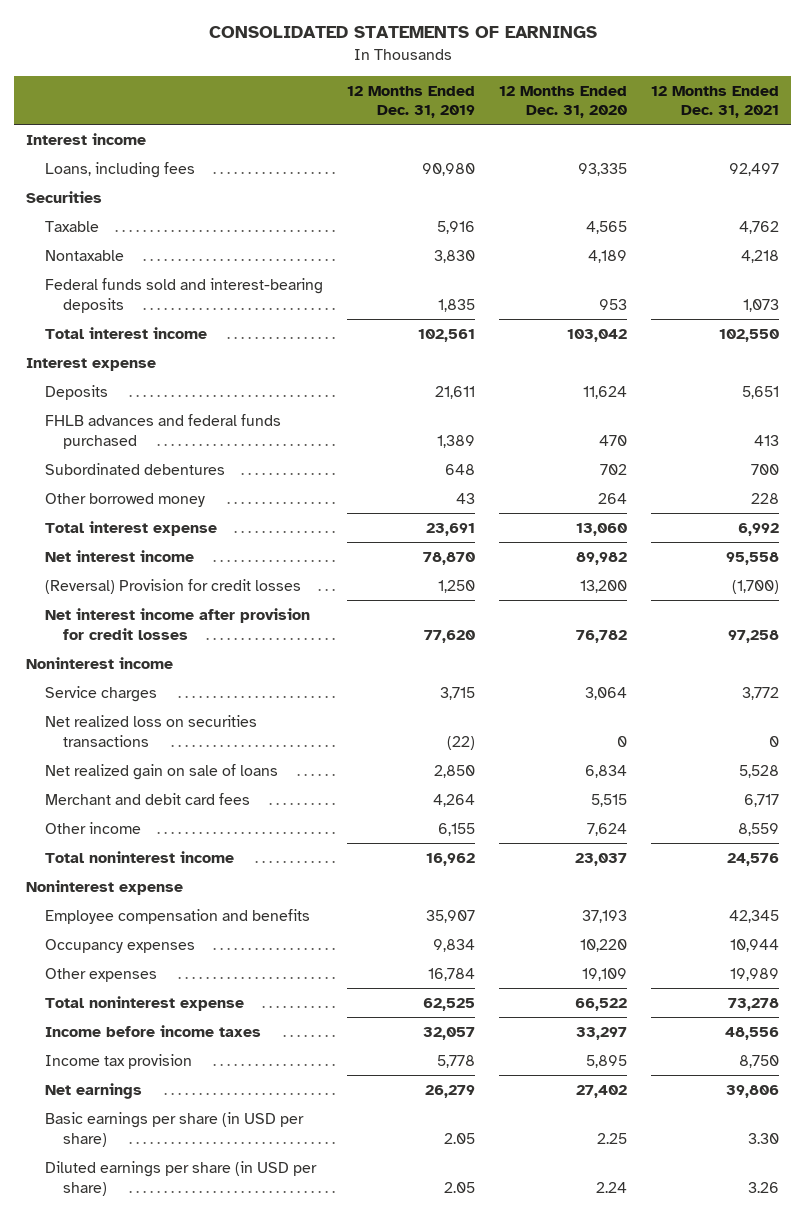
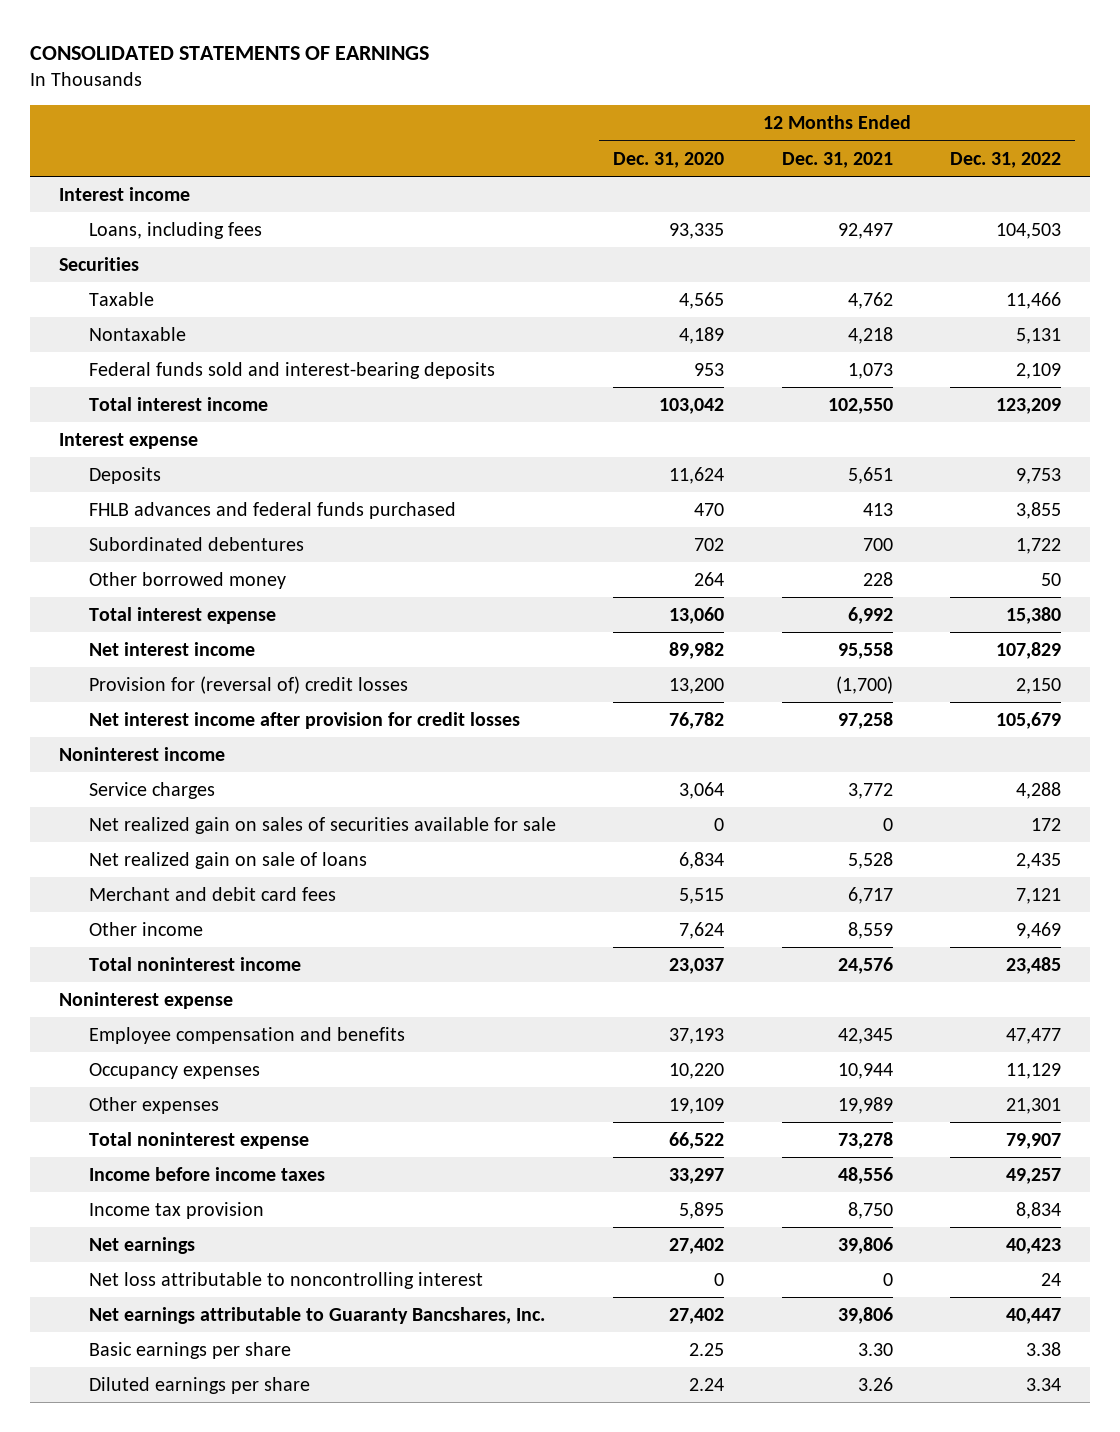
[346,85,475,119] 12 Months Ended Dec. 31, 2019 -> none
none -> [949,151,1061,168] Dec. 31, 2022
[44,579,301,595] (Reversal) Provision for credit losses -> [88,675,408,694] Provision for (reversal of) credit losses
[44,715,257,747] Net realized loss on securities transactions -> none
none -> [88,816,556,834] Net realized gain on sales of securities available for sale
none -> [88,1271,483,1289] Net loss attributable to noncontrolling interest
none -> [88,1306,545,1324] Net earnings attributable to Guaranty Bancshares, Inc.
[44,1112,304,1147] Basic earnings per share (in USD per share) -> [88,1341,291,1359] Basic earnings per share
[44,1161,317,1196] Diluted earnings per share (in USD per share) -> [88,1376,310,1394] Diluted earnings per share

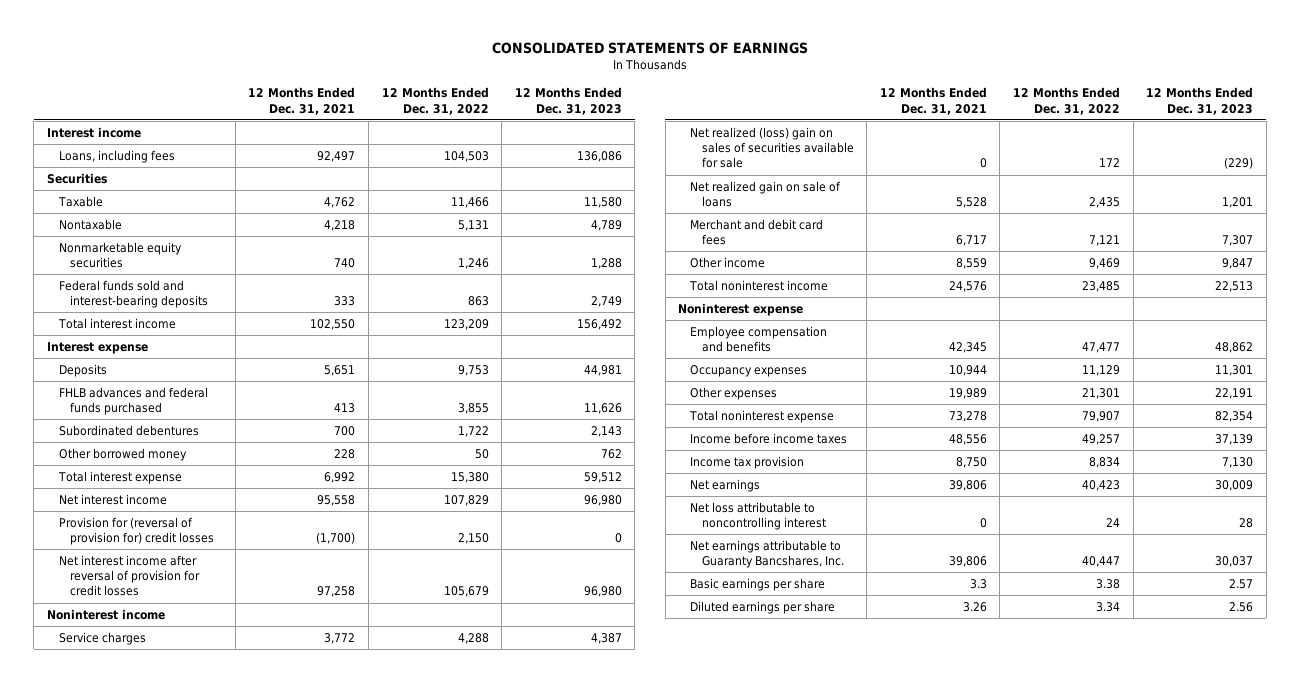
[613,151,725,168] Dec. 31, 2020 -> none
none -> [514,87,622,115] 12 Months Ended Dec. 31, 2023
none -> [58,242,182,269] Nonmarketable equity securities
[847,362,893,379] 1,073 -> [334,296,356,307] 333
[1015,362,1061,379] 2,109 -> [467,296,489,307] 863
[88,675,408,694] Provision for (reversal of) credit losses -> [58,517,215,546] Provision for (reversal of provision for) credit losses
[88,711,520,729] Net interest income after provision for credit losses -> [58,555,201,597] Net interest income after reversal of provision for credit losses
[88,816,556,834] Net realized gain on sales of securities available for sale -> [689,127,854,169] Net realized (loss) gain on sales of securities available for sale
[857,1342,893,1356] 3.30 -> [969,579,987,590] 3.3

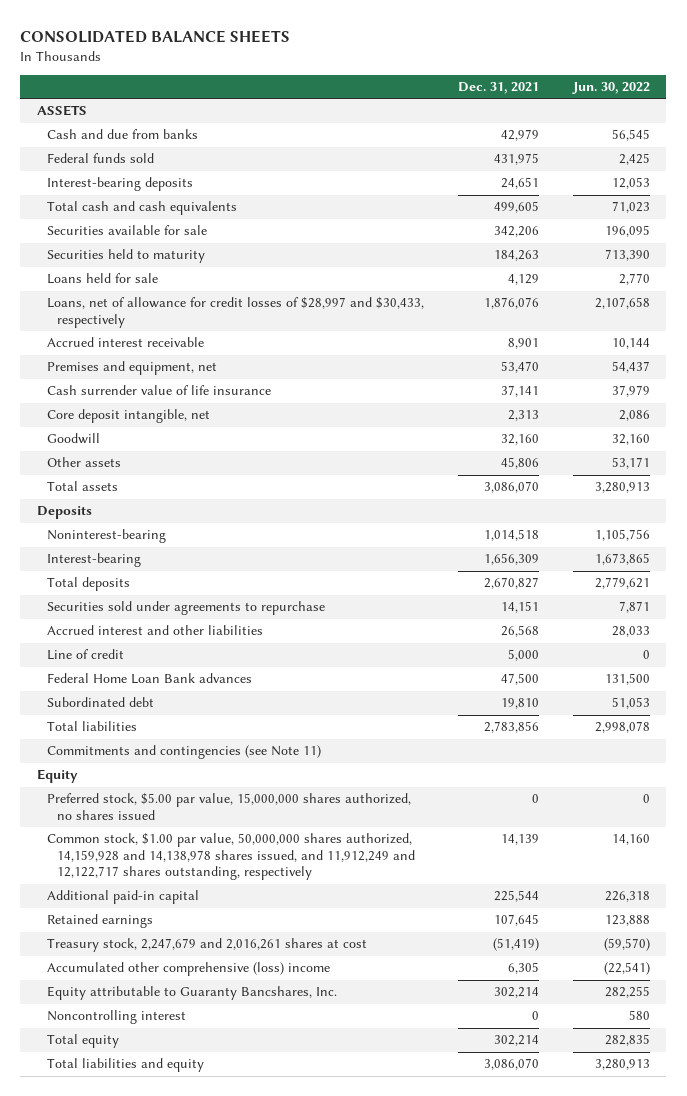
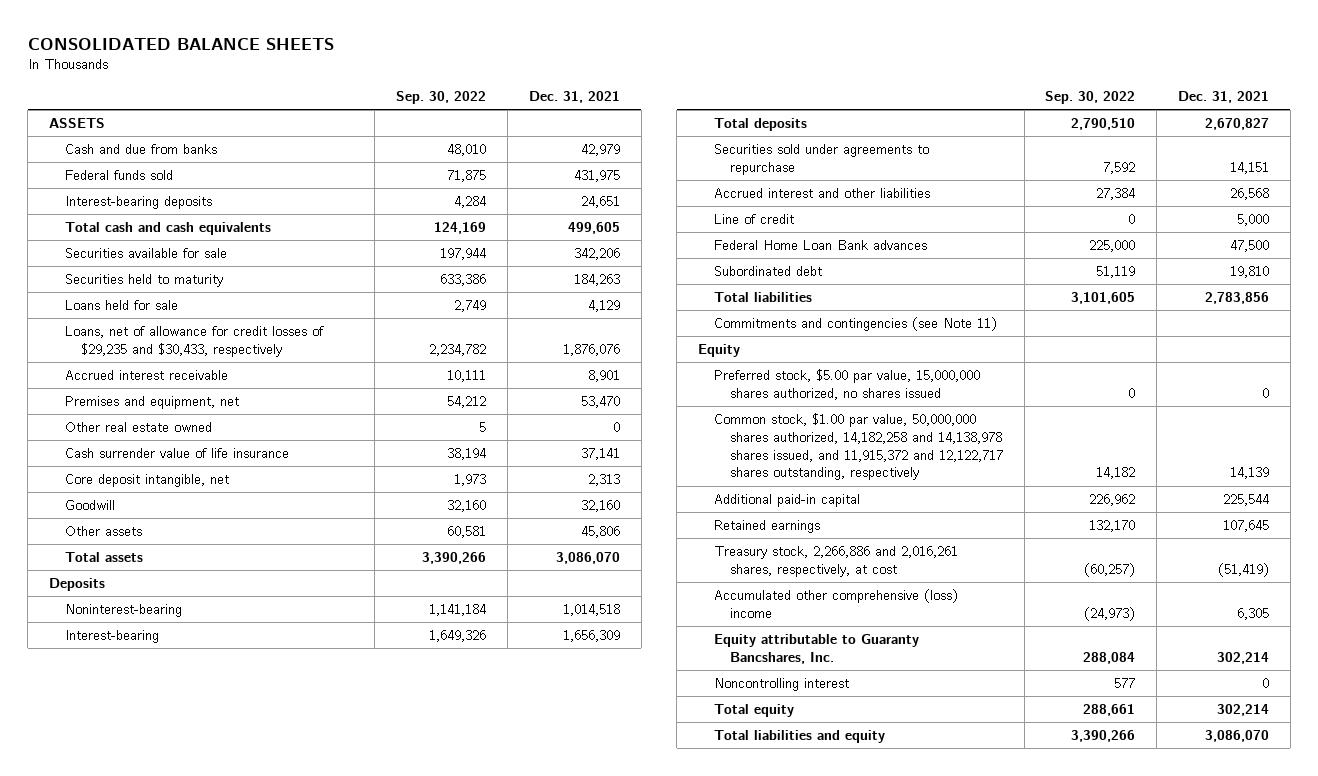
[571,82,650,95] Jun. 30, 2022 -> none
none -> [396,91,487,105] Sep. 30, 2022
[47,297,425,328] Loans, net of allowance for credit losses of $28,997 and $30,433, respectively -> [64,326,324,357] Loans, net of allowance for credit losses of $29,235 and $30,433, respectively
none -> [64,422,212,433] Other real estate owned
[47,833,416,881] Common stock, $1.00 par value, 50,000,000 shares authorized, 14,159,928 and 14,138,978 shares issued, and 11,912,249 and 12,122,717 shares outstanding, respectively -> [713,413,1003,481] Common stock, $1.00 par value, 50,000,000 shares authorized, 14,182,258 and 14,138,978 shares issued, and 11,915,372 and 12,122,717 shares outstanding, respectively
[47,938,368,953] Treasury stock, 2,247,679 and 2,016,261 shares at cost -> [713,546,958,577] Treasury stock, 2,266,886 and 2,016,261 shares, respectively, at cost

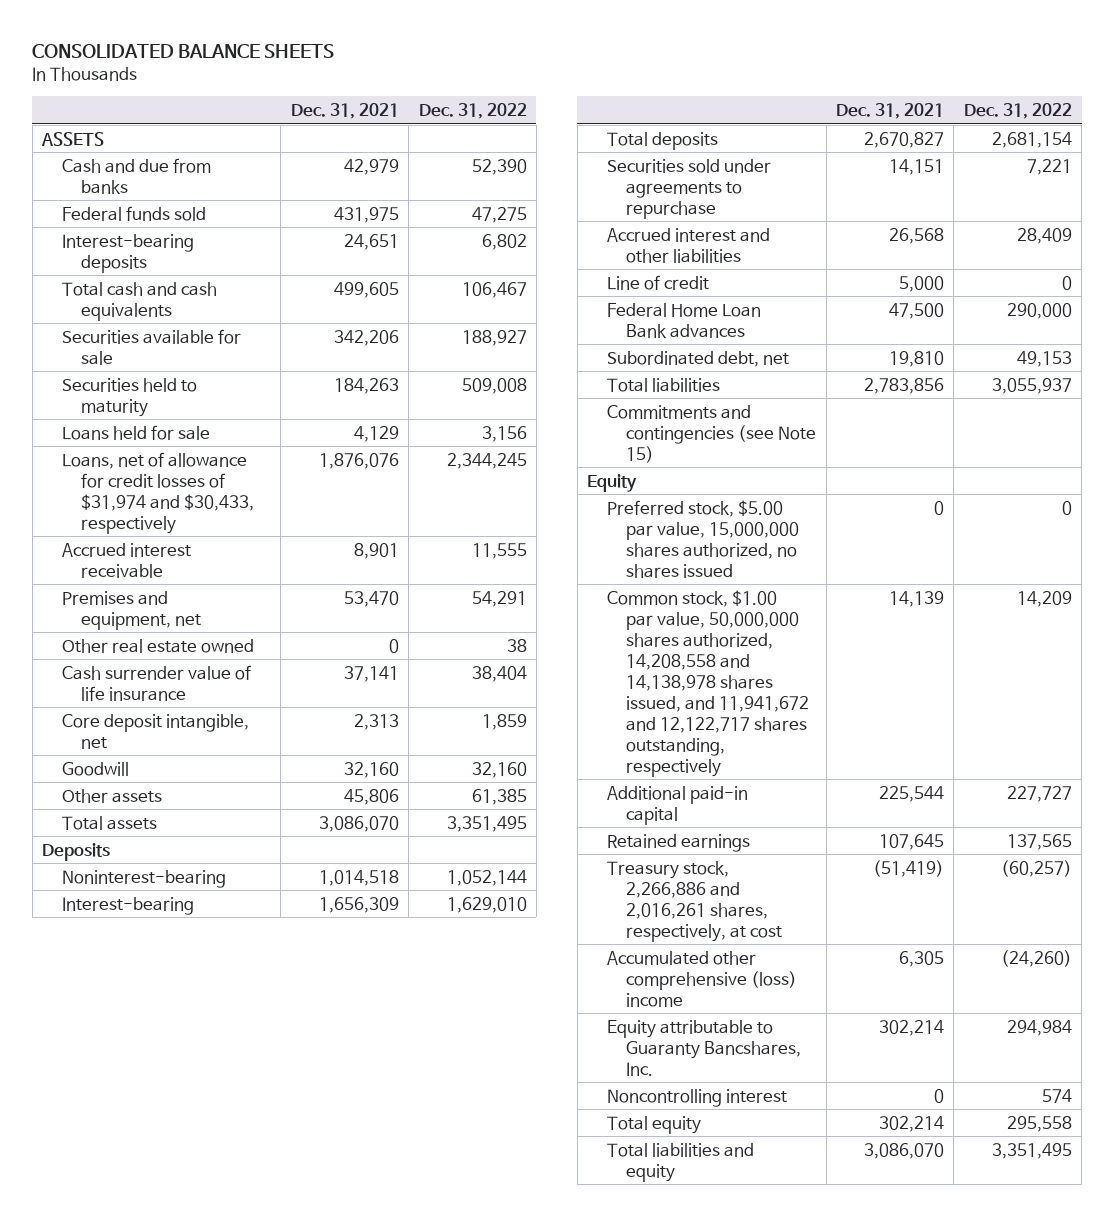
[396,91,487,105] Sep. 30, 2022 -> none
none -> [418,103,527,120] Dec. 31, 2022
[64,326,324,357] Loans, net of allowance for credit losses of $29,235 and $30,433, respectively -> [61,451,255,534] Loans, net of allowance for credit losses of $31,974 and $30,433, respectively
[713,266,822,277] Subordinated debt -> [606,350,789,367] Subordinated debt, net
[713,317,997,332] Commitments and contingencies (see Note 11) -> [606,404,817,463] Commitments and contingencies (see Note 15)
[713,413,1003,481] Common stock, $1.00 par value, 50,000,000 shares authorized, 14,182,258 and 14,138,978 shares issued, and 11,915,372 and 12,122,717 shares outstanding, respectively -> [606,589,810,777] Common stock, $1.00 par value, 50,000,000 shares authorized, 14,208,558 and 14,138,978 shares issued, and 11,941,672 and 12,122,717 shares outstanding, respectively

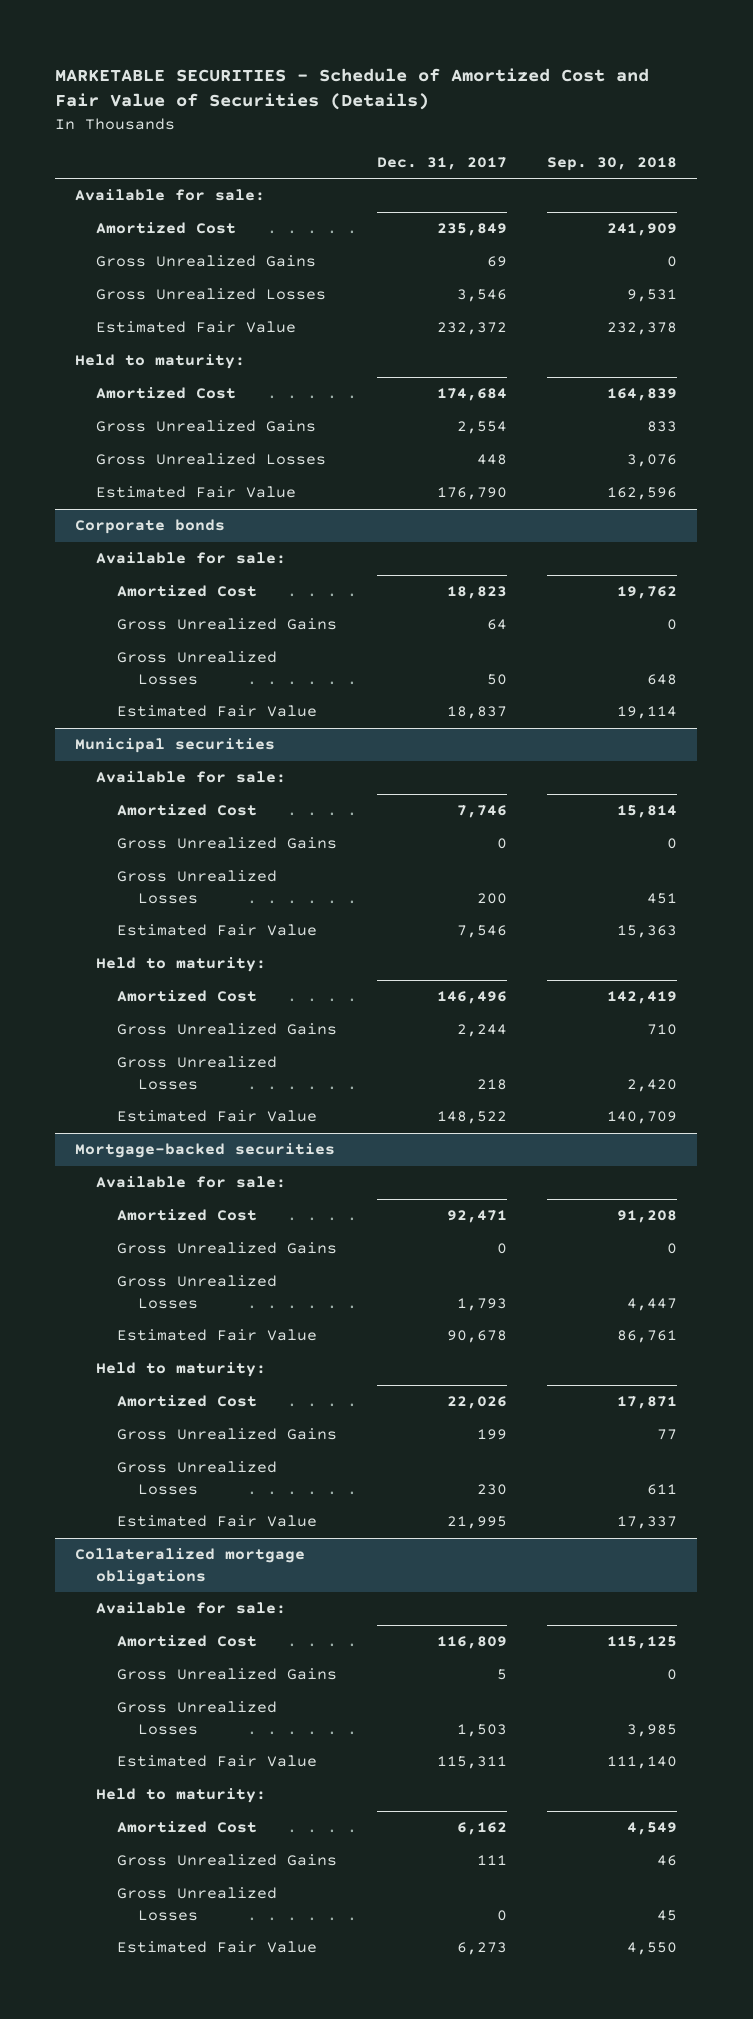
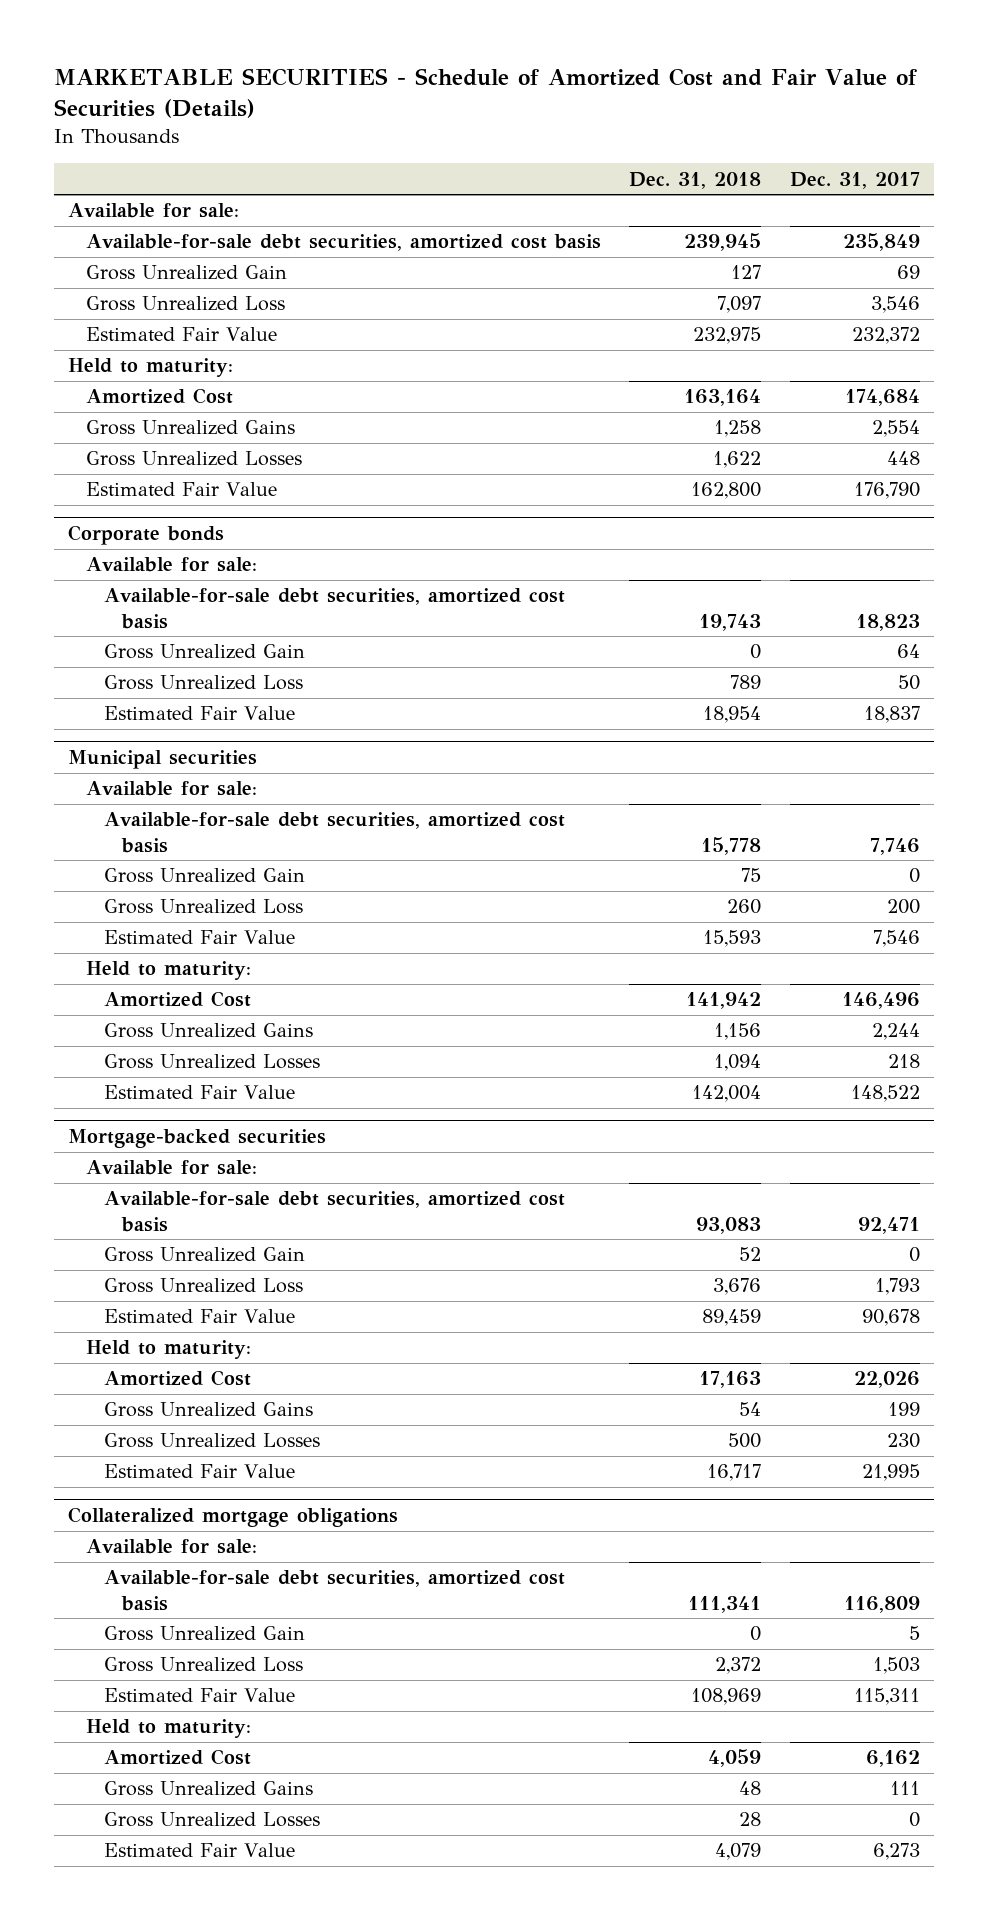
[547,156,678,171] Sep. 30, 2018 -> none
none -> [629,171,762,189] Dec. 31, 2018
[96,222,237,235] Amortized Cost -> [86,234,602,252] Available-for-sale debt securities, amortized cost basis
[96,255,317,268] Gross Unrealized Gains -> [86,265,288,281] Gross Unrealized Gain
[96,288,327,301] Gross Unrealized Losses -> [86,296,286,312] Gross Unrealized Loss
[116,585,257,598] Amortized Cost -> [103,588,565,629] Available-for-sale debt securities, amortized cost basis
[116,618,337,631] Gross Unrealized Gains -> [103,644,305,660] Gross Unrealized Gain
[116,651,277,685] Gross Unrealized Losses -> [103,675,303,691] Gross Unrealized Loss
[116,804,257,817] Amortized Cost -> [103,812,565,853] Available-for-sale debt securities, amortized cost basis
[116,837,337,850] Gross Unrealized Gains -> [103,868,305,884] Gross Unrealized Gain
[116,870,277,904] Gross Unrealized Losses -> [103,899,303,915] Gross Unrealized Loss
[116,1209,257,1222] Amortized Cost -> [103,1191,565,1232] Available-for-sale debt securities, amortized cost basis
[116,1242,337,1255] Gross Unrealized Gains -> [103,1247,305,1263] Gross Unrealized Gain
[116,1275,277,1309] Gross Unrealized Losses -> [103,1278,303,1294] Gross Unrealized Loss
[116,1635,257,1648] Amortized Cost -> [103,1570,565,1611] Available-for-sale debt securities, amortized cost basis
[116,1668,337,1681] Gross Unrealized Gains -> [103,1626,305,1642] Gross Unrealized Gain
[116,1701,277,1735] Gross Unrealized Losses -> [103,1657,303,1673] Gross Unrealized Loss

